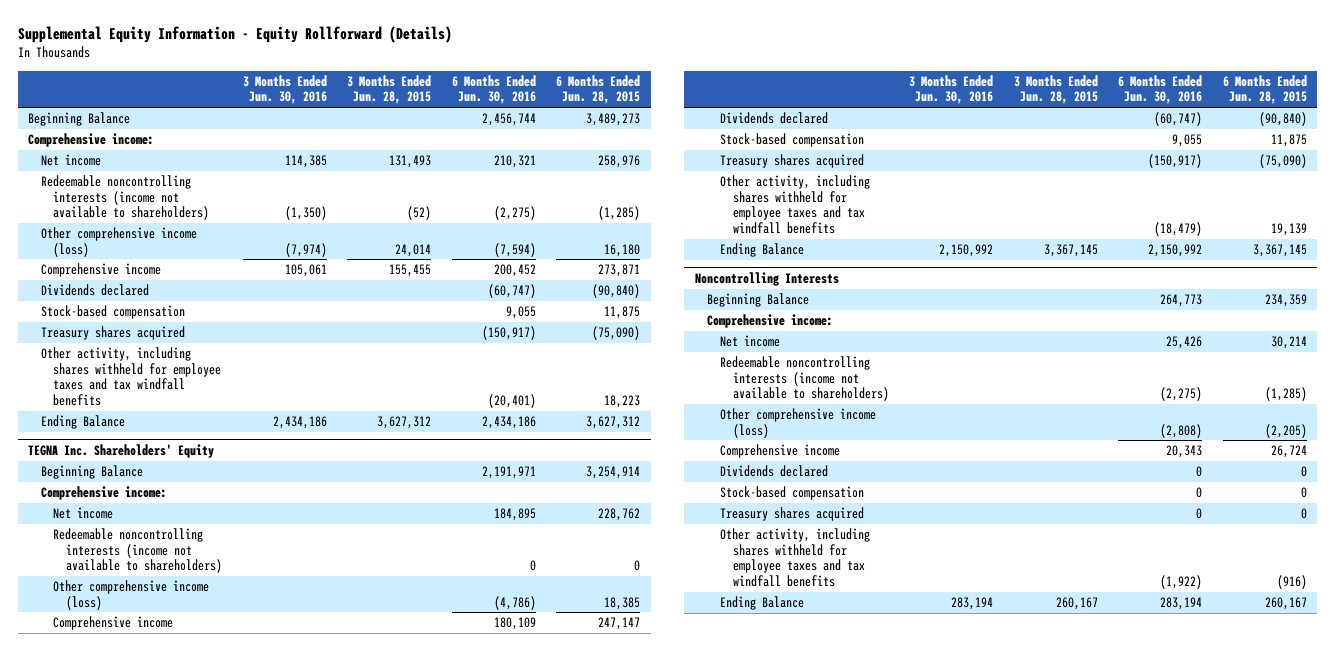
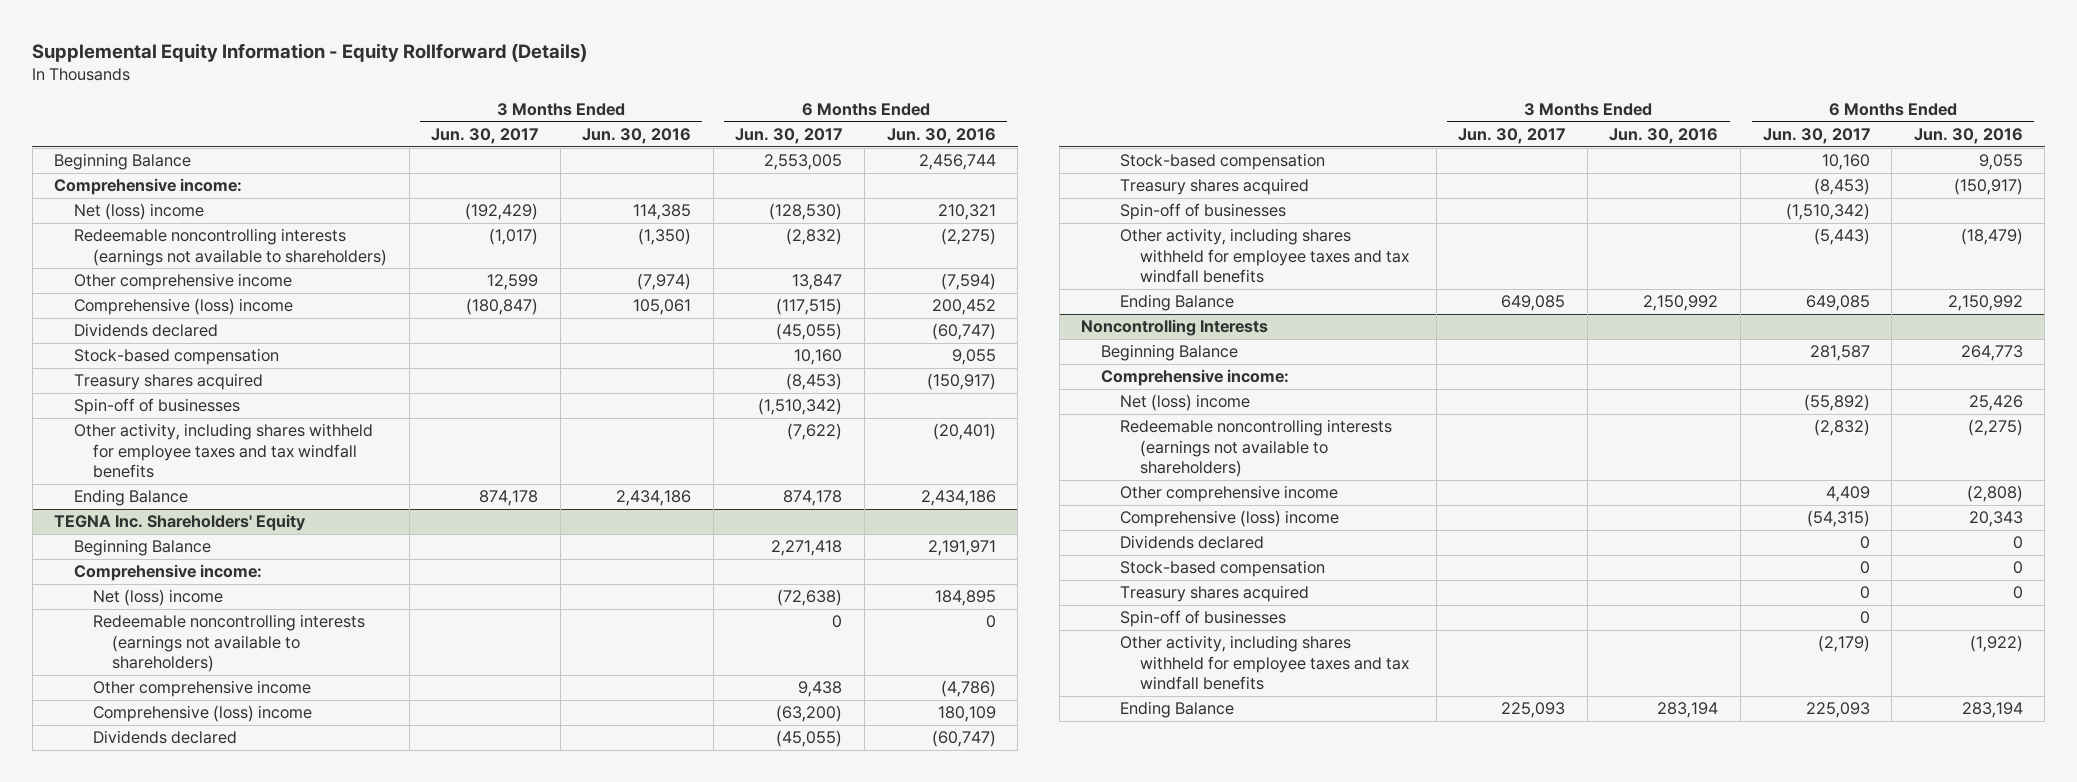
[347,74,432,105] 3 Months Ended Jun. 28, 2015 -> none
[556,74,641,105] 6 Months Ended Jun. 28, 2015 -> none
none -> [431,128,539,145] Jun. 30, 2017
none -> [735,128,843,145] Jun. 30, 2017
[40,154,101,167] Net income -> [73,203,204,221] Net (loss) income
[40,175,210,221] Redeemable noncontrolling interests (income not available to shareholders) -> [73,228,387,266] Redeemable noncontrolling interests (earnings not available to shareholders)
[40,227,197,257] Other comprehensive income (loss) -> [73,273,292,291] Other comprehensive income
[40,263,161,278] Comprehensive income -> [73,298,293,316] Comprehensive (loss) income
none -> [73,398,240,416] Spin-off of businesses
[53,507,114,520] Net income -> [92,589,223,607] Net (loss) income
[53,528,222,574] Redeemable noncontrolling interests (income not available to shareholders) -> [92,614,365,673] Redeemable noncontrolling interests (earnings not available to shareholders)
[53,580,210,610] Other comprehensive income (loss) -> [92,680,311,698] Other comprehensive income
[53,616,174,631] Comprehensive income -> [92,705,312,723] Comprehensive (loss) income
none -> [1120,203,1287,221] Spin-off of businesses
[719,335,780,348] Net income -> [1120,394,1251,412] Net (loss) income
[719,356,889,402] Redeemable noncontrolling interests (income not available to shareholders) -> [1120,419,1393,478] Redeemable noncontrolling interests (earnings not available to shareholders)
[719,408,876,438] Other comprehensive income (loss) -> [1120,485,1339,503] Other comprehensive income
[719,444,840,459] Comprehensive income -> [1120,510,1340,528] Comprehensive (loss) income
none -> [1120,610,1287,628] Spin-off of businesses

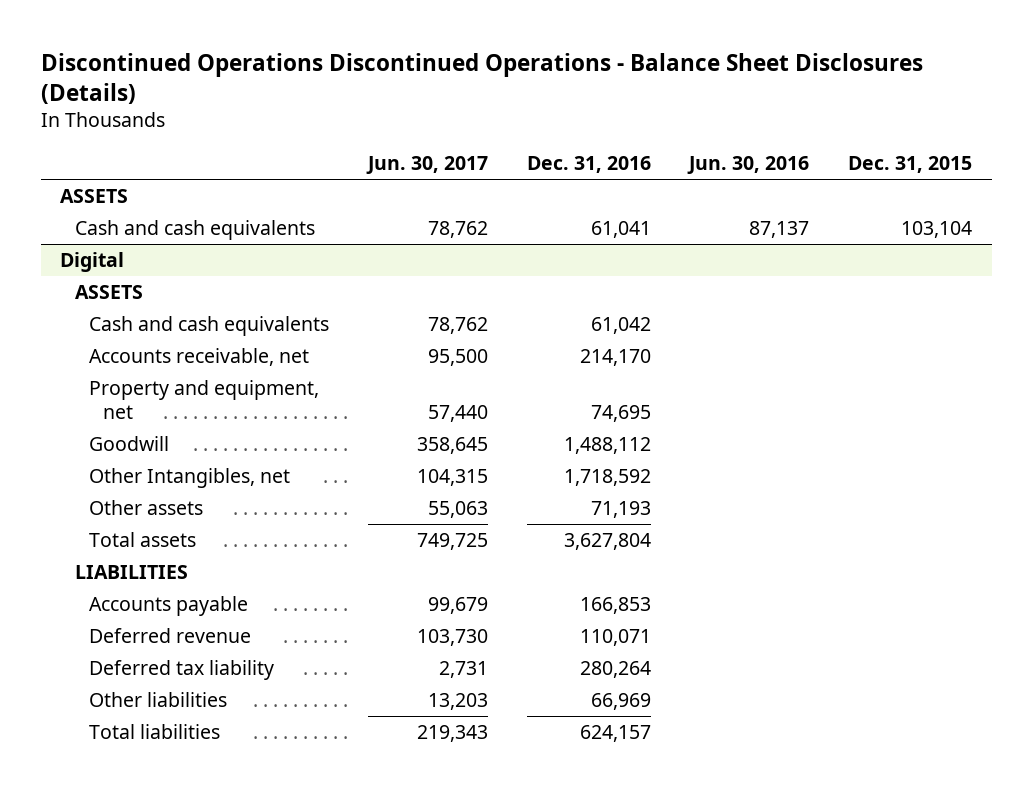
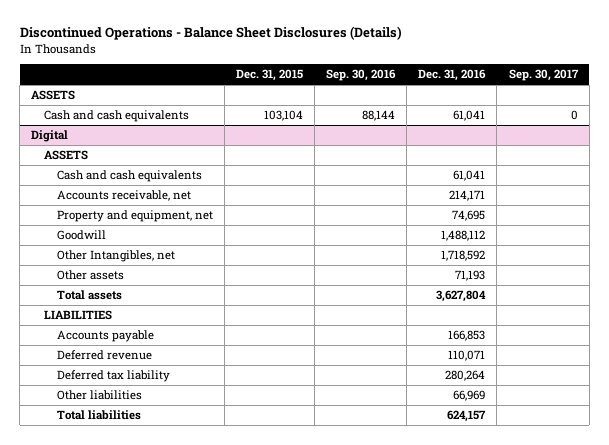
[40,53,923,105] Discontinued Operations Discontinued Operations - Balance Sheet Disclosures (Details) -> [19,26,402,41] Discontinued Operations - Balance Sheet Disclosures (Details)
[365,156,488,175] Jun. 30, 2017 -> none
[687,156,810,175] Jun. 30, 2016 -> none
none -> [326,69,397,82] Sep. 30, 2016
none -> [508,69,579,82] Sep. 30, 2017
[590,317,651,335] 61,042 -> [453,170,486,182] 61,041
[579,349,651,367] 214,170 -> [449,190,486,202] 214,171

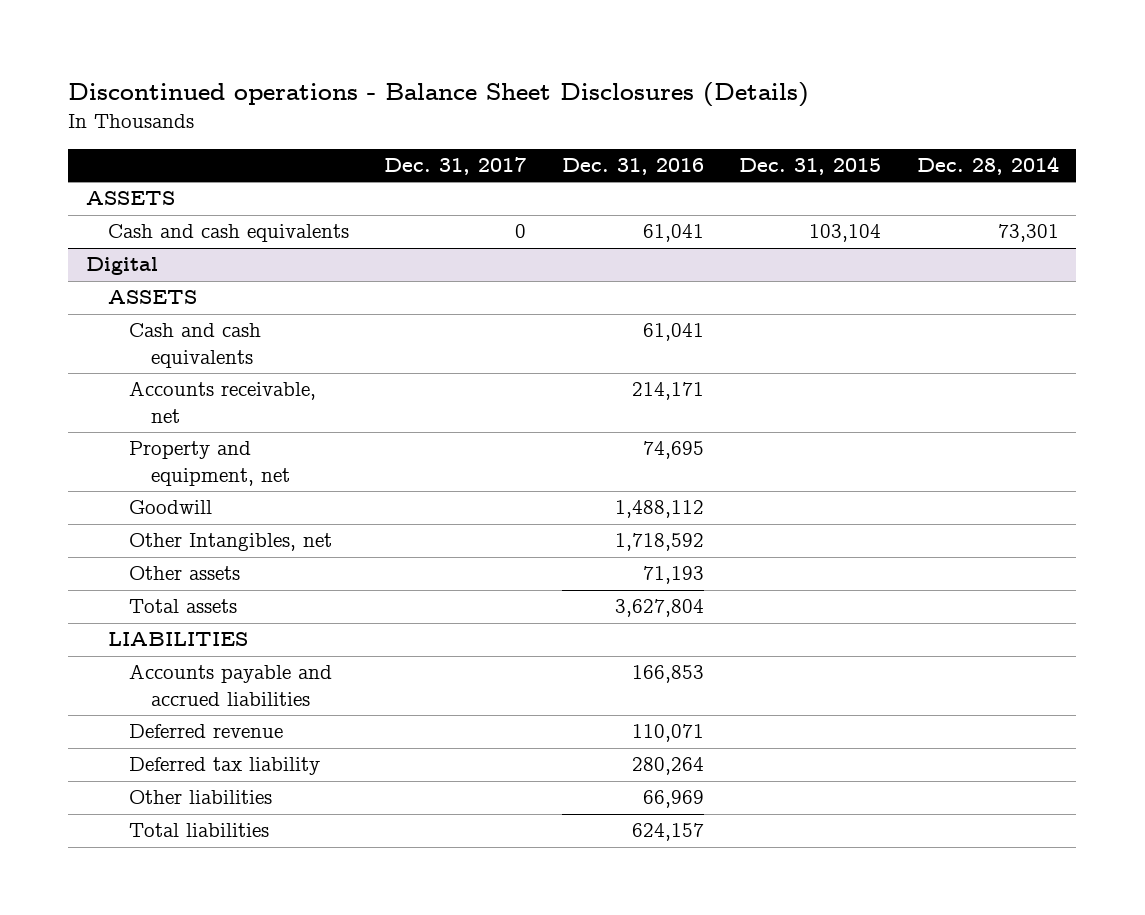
[19,26,402,41] Discontinued Operations - Balance Sheet Disclosures (Details) -> [68,82,810,108] Discontinued operations - Balance Sheet Disclosures (Details)
[326,69,397,82] Sep. 30, 2016 -> none
[508,69,579,82] Sep. 30, 2017 -> none
none -> [384,157,527,176] Dec. 31, 2017
none -> [916,156,1059,176] Dec. 28, 2014
[56,330,154,343] Accounts payable -> [129,664,333,706] Accounts payable and accrued liabilities

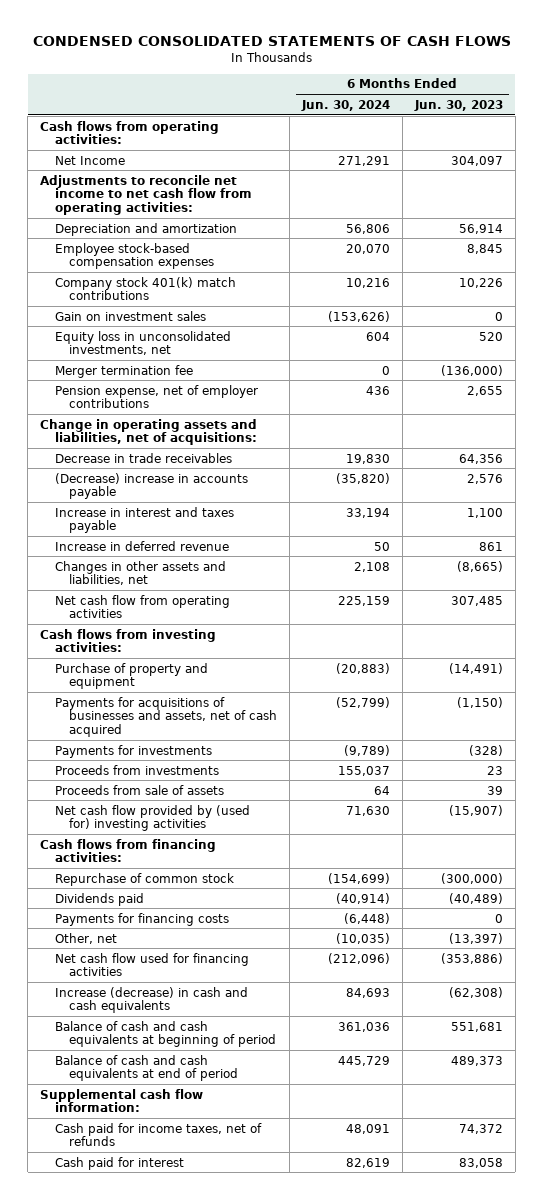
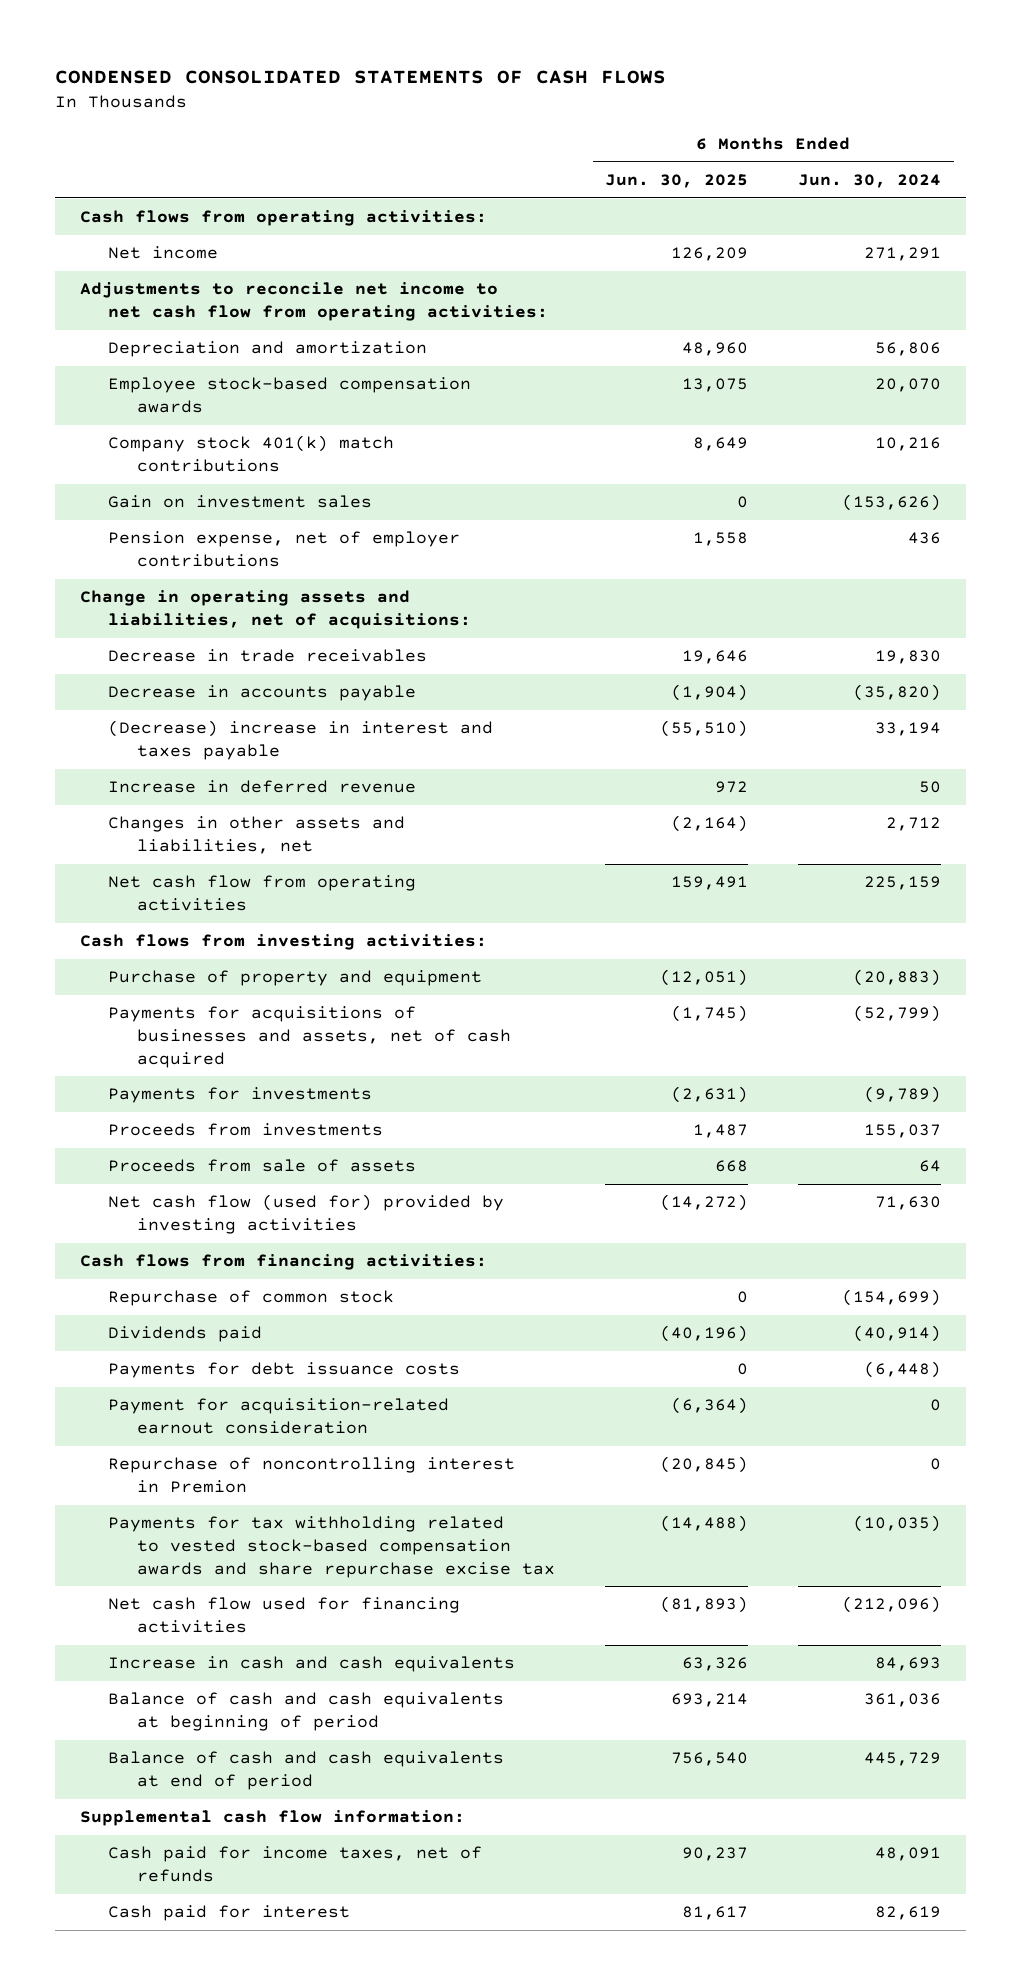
[413,99,503,111] Jun. 30, 2023 -> none
none -> [605,174,749,189] Jun. 30, 2025
[54,155,125,165] Net Income -> [108,246,219,260] Net income
[54,242,214,270] Employee stock-based compensation expenses -> [108,377,472,413] Employee stock-based compensation awards
[54,330,231,356] Equity loss in unconsolidated investments, net -> none
[54,364,193,378] Merger termination fee -> none
[54,472,248,500] (Decrease) increase in accounts payable -> [108,685,417,702] Decrease in accounts payable
[54,506,234,534] Increase in interest and taxes payable -> [108,720,494,760] (Decrease) increase in interest and taxes payable
[353,561,390,572] 2,108 -> [886,817,942,832] 2,712
[54,804,250,832] Net cash flow provided by (used for) investing activities -> [108,1194,505,1234] Net cash flow (used for) provided by investing activities
[54,912,229,926] Payments for financing costs -> [108,1362,461,1379] Payments for debt issuance costs
none -> [108,1398,450,1434] Payment for acquisition-related earnout consideration
none -> [108,1457,516,1493] Repurchase of noncontrolling interest in Premion
[54,932,117,944] Other, net -> [108,1516,555,1578] Payments for tax withholding related to vested stock-based compensation awards and share repurchase excise tax
[54,986,248,1014] Increase (decrease) in cash and cash equivalents -> [108,1656,516,1673] Increase in cash and cash equivalents

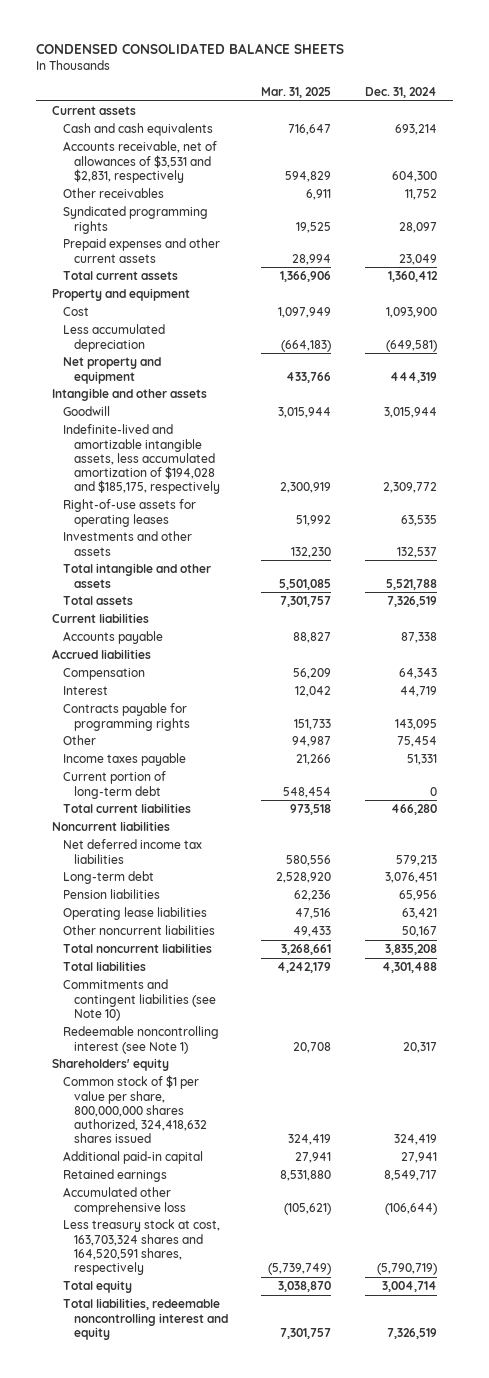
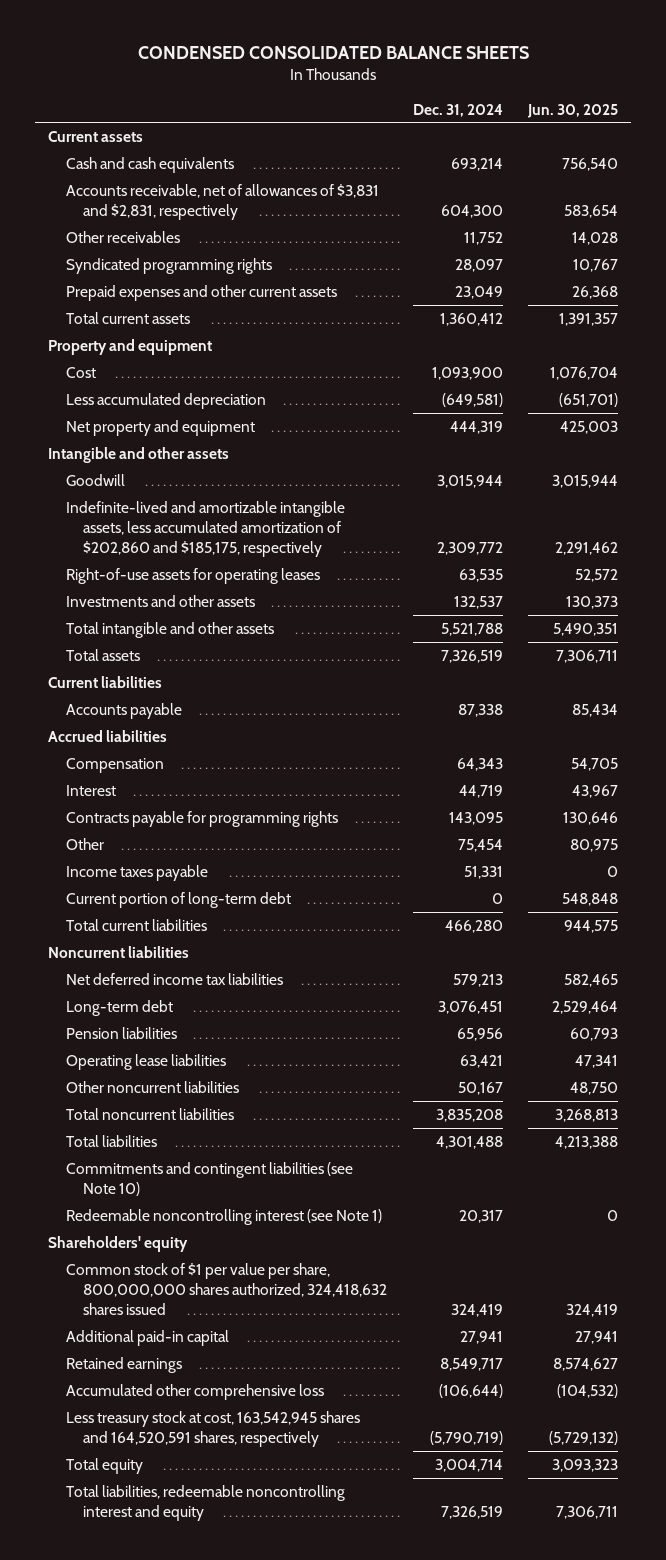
[261,86,332,98] Mar. 31, 2025 -> none
none -> [527,103,619,118] Jun. 30, 2025
[63,141,218,183] Accounts receivable, net of allowances of $3,531 and $2,831, respectively -> [65,183,379,220] Accounts receivable, net of allowances of $3,831 and $2,831, respectively
[63,424,220,495] Indefinite-lived and amortizable intangible assets, less accumulated amortization of $194,028 and $185,175, respectively -> [65,500,345,557] Indefinite-lived and amortizable intangible assets, less accumulated amortization of $202,860 and $185,175, respectively
[63,1219,221,1275] Less treasury stock at cost, 163,703,324 shares and 164,520,591 shares, respectively -> [65,1410,360,1447] Less treasury stock at cost, 163,542,945 shares and 164,520,591 shares, respectively

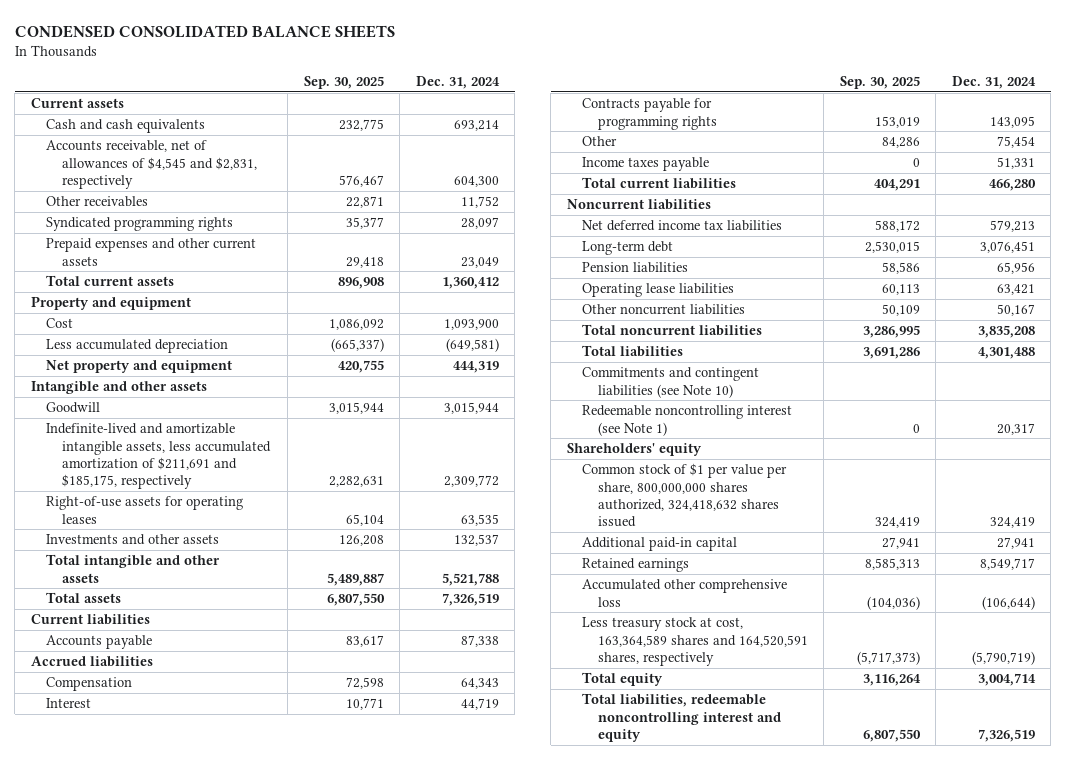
[527,103,619,118] Jun. 30, 2025 -> none
none -> [303,75,384,89] Sep. 30, 2025
[65,183,379,220] Accounts receivable, net of allowances of $3,831 and $2,831, respectively -> [46,140,257,189] Accounts receivable, net of allowances of $4,545 and $2,831, respectively
[65,500,345,557] Indefinite-lived and amortizable intangible assets, less accumulated amortization of $202,860 and $185,175, respectively -> [46,423,271,490] Indefinite-lived and amortizable intangible assets, less accumulated amortization of $211,691 and $185,175, respectively
[65,891,291,908] Current portion of long-term debt -> none
[65,1410,360,1447] Less treasury stock at cost, 163,542,945 shares and 164,520,591 shares, respectively -> [582,617,808,666] Less treasury stock at cost, 163,364,589 shares and 164,520,591 shares, respectively

